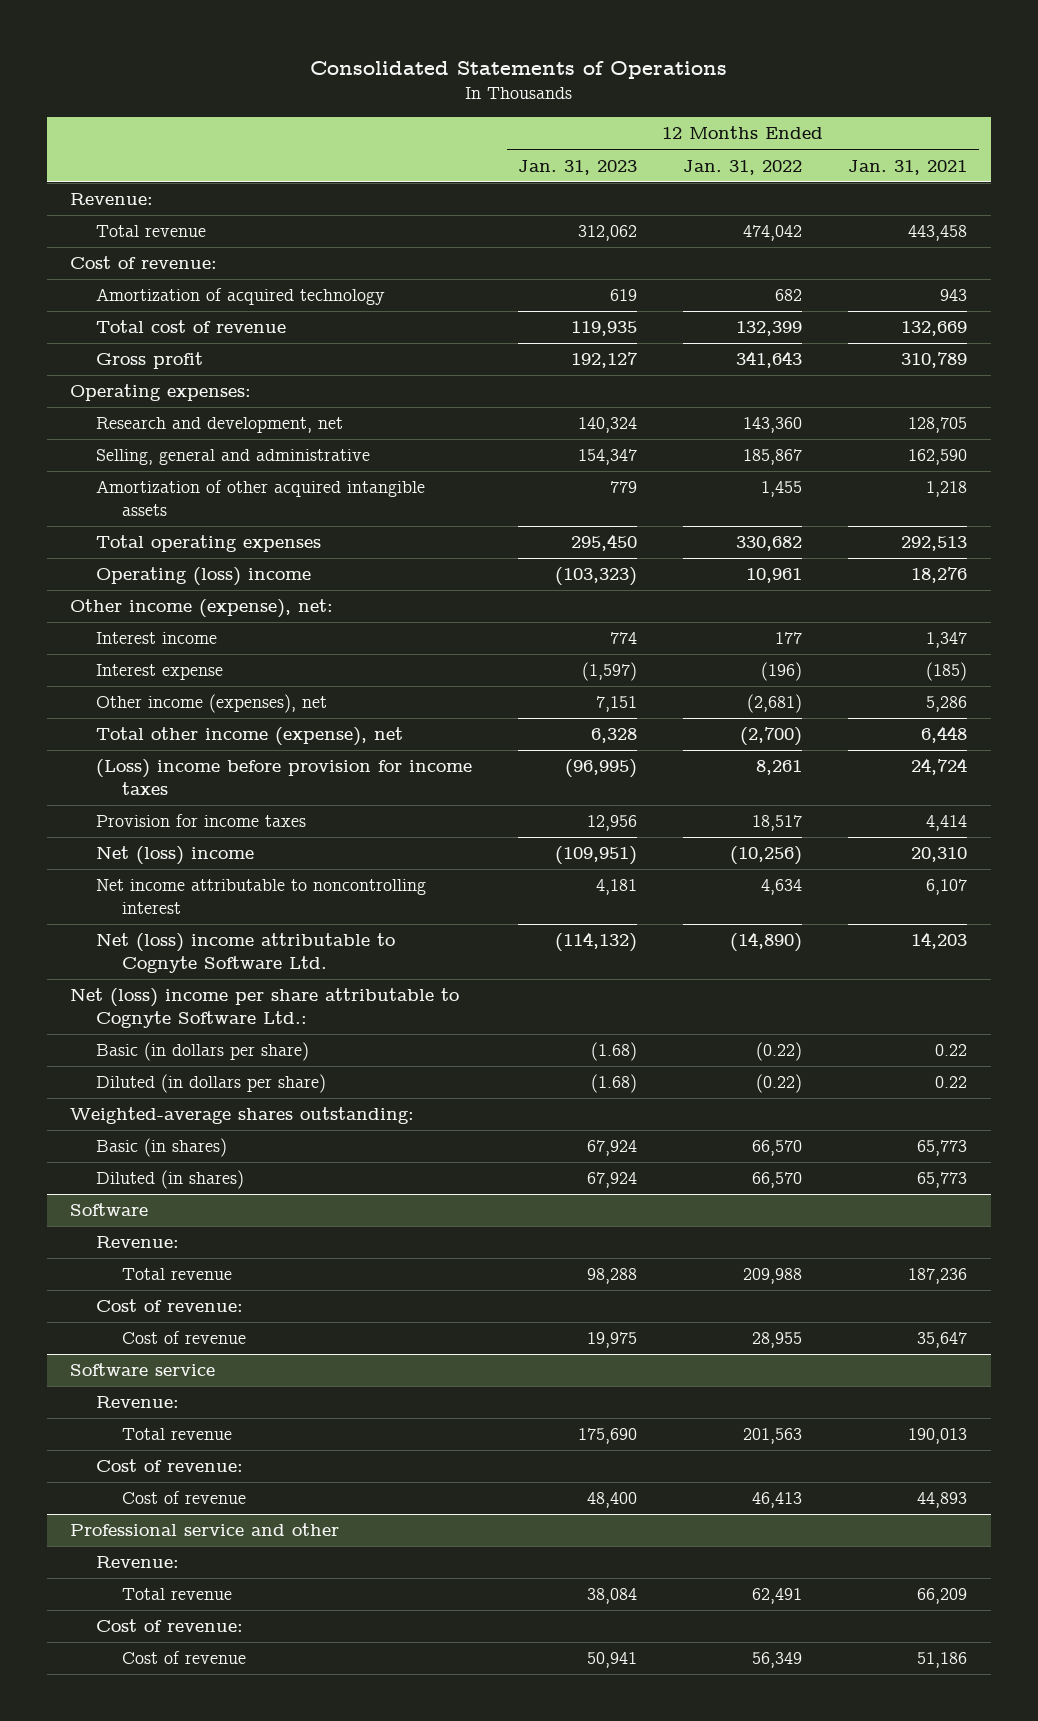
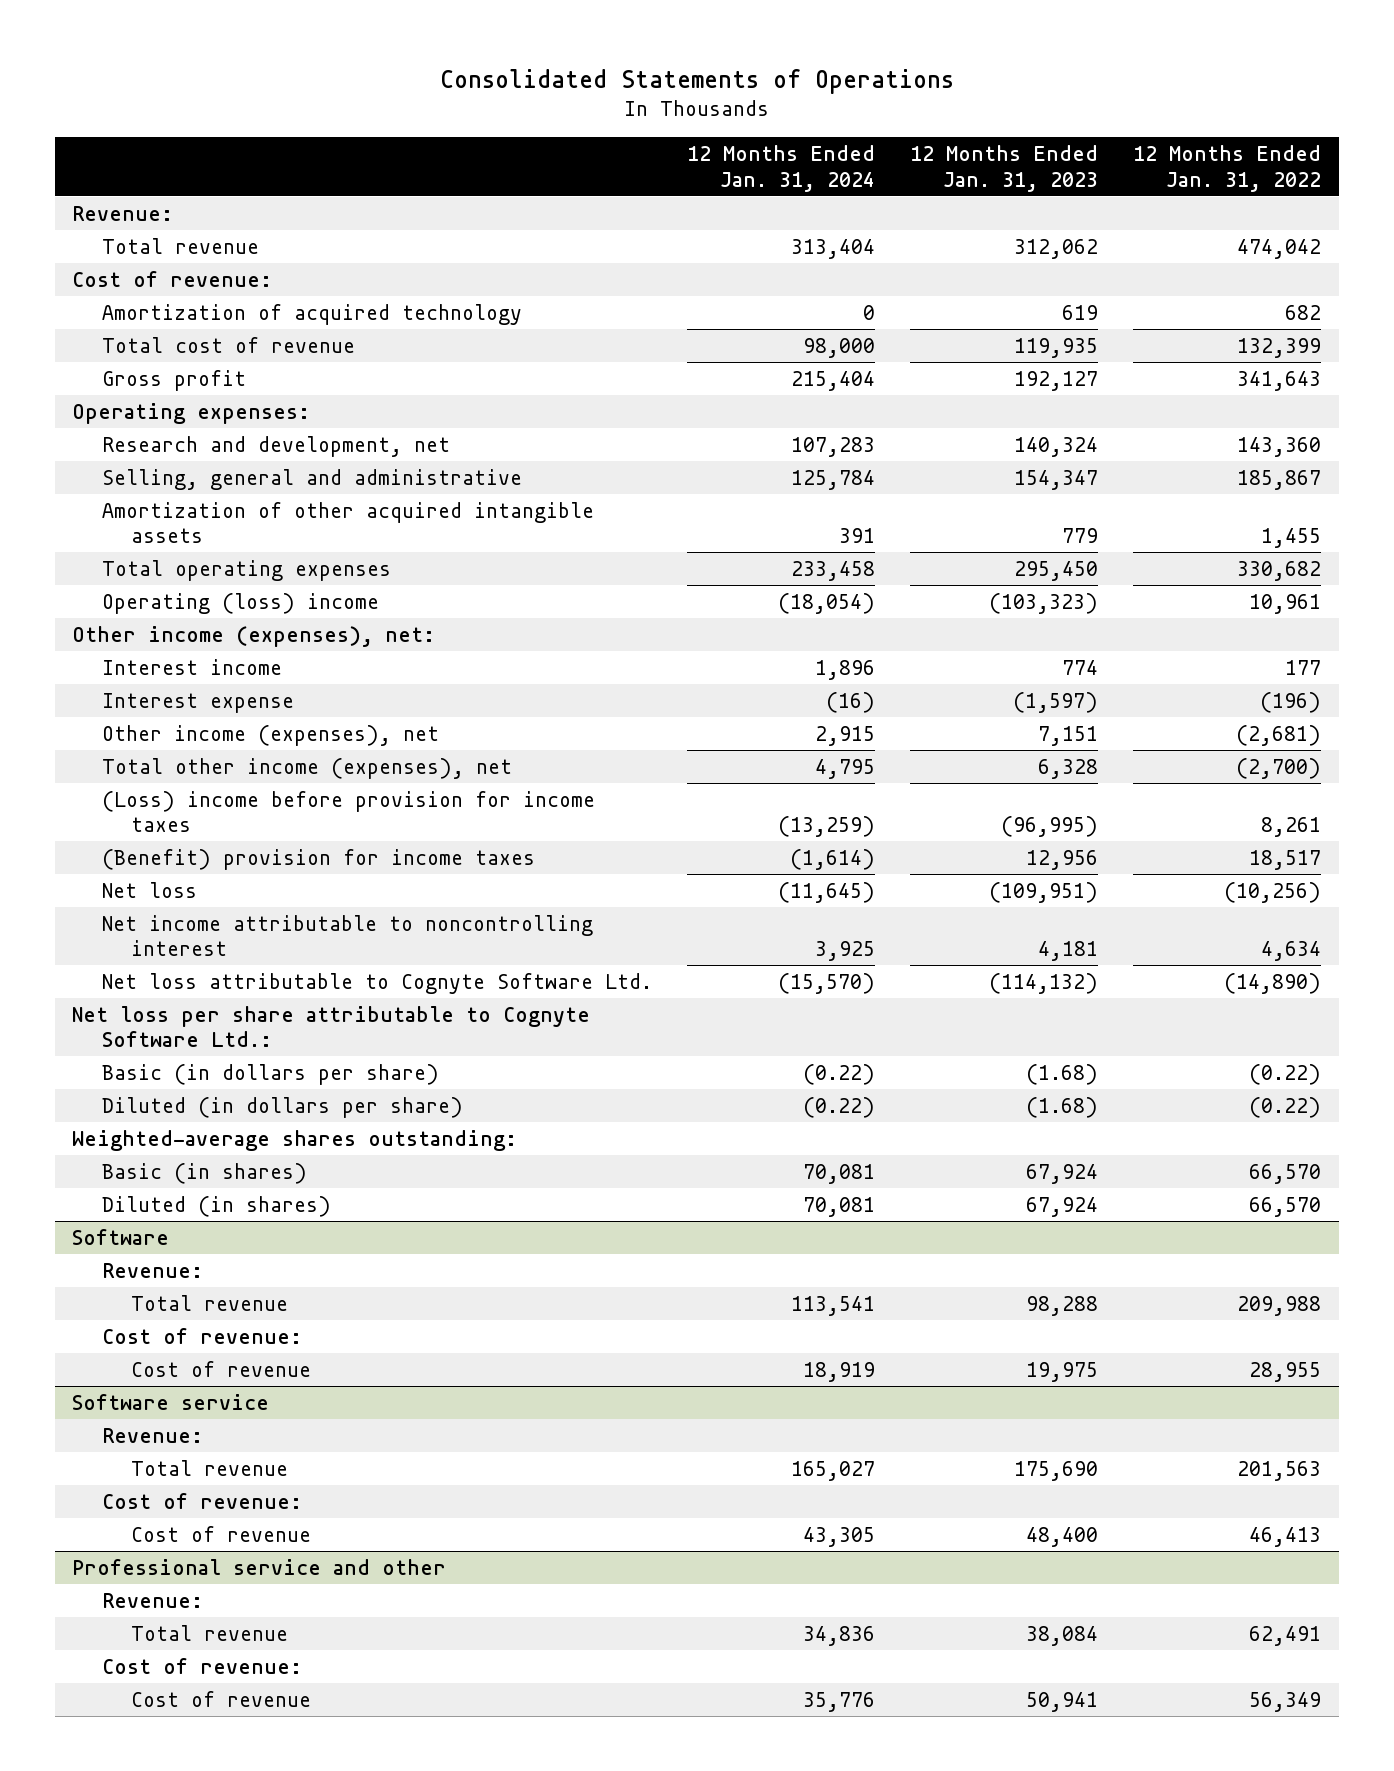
[848,159,968,175] Jan. 31, 2021 -> none
none -> [686,145,875,192] 12 Months Ended Jan. 31, 2024
[70,599,334,619] Other income (expense), net: -> [72,625,436,647] Other income (expenses), net:
[96,727,404,747] Total other income (expense), net -> [101,757,512,779] Total other income (expenses), net
[96,814,307,828] Provision for income taxes -> [101,848,535,870] (Benefit) provision for income taxes
[96,846,255,866] Net (loss) income -> [101,881,197,898] Net loss
[96,933,396,973] Net (loss) income attributable to Cognyte Software Ltd. -> [101,972,652,994] Net loss attributable to Cognyte Software Ltd.
[70,988,460,1028] Net (loss) income per share attributable to Cognyte Software Ltd.: -> [72,1005,591,1048] Net loss per share attributable to Cognyte Software Ltd.:

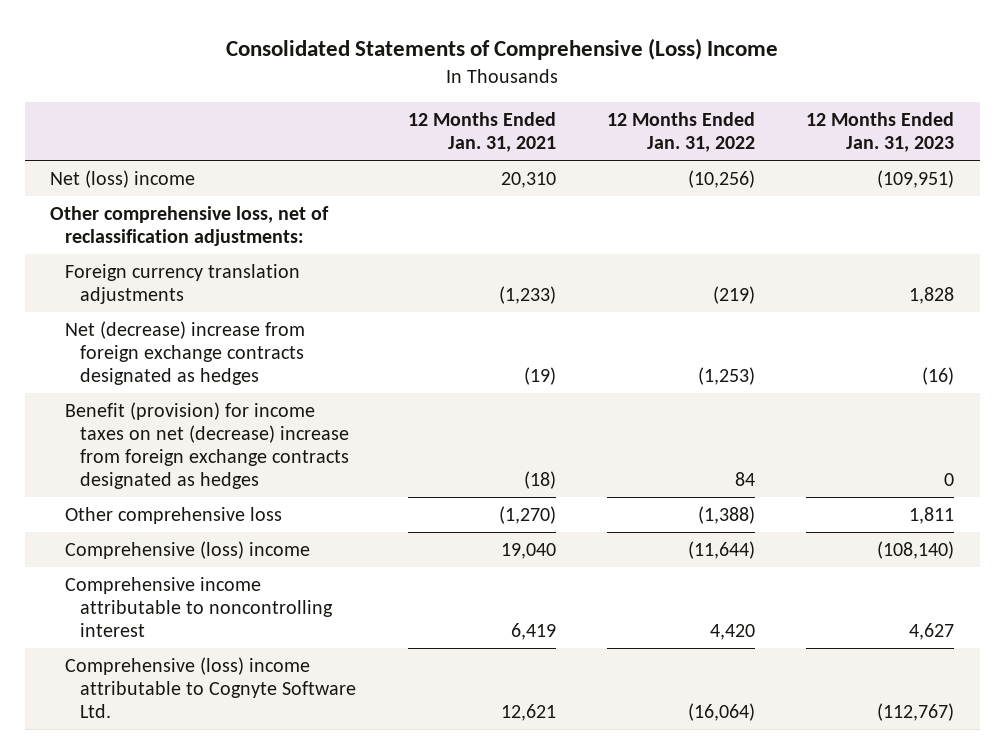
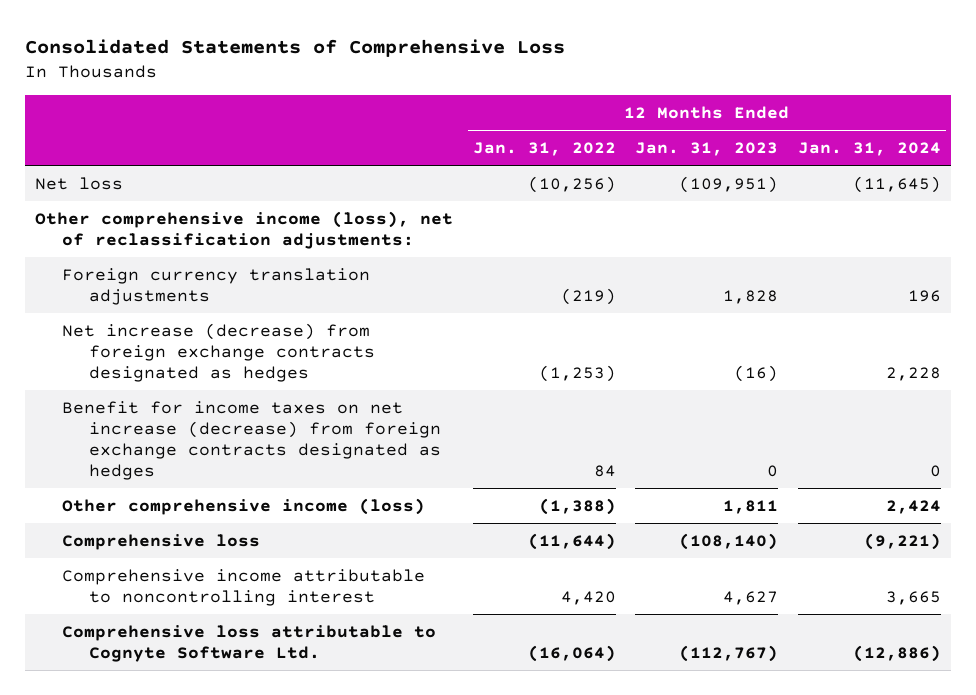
[226,37,779,60] Consolidated Statements of Comprehensive (Loss) Income -> [25,39,566,58] Consolidated Statements of Comprehensive Loss
[407,112,556,153] 12 Months Ended Jan. 31, 2021 -> none
none -> [798,142,942,157] Jan. 31, 2024
[50,169,196,188] Net (loss) income -> [35,176,124,190] Net loss
[50,205,330,246] Other comprehensive loss, net of reclassification adjustments: -> [35,210,454,249] Other comprehensive income (loss), net of reclassification adjustments:
[65,320,306,385] Net (decrease) increase from foreign exchange contracts designated as hedges -> [62,322,375,382] Net increase (decrease) from foreign exchange contracts designated as hedges
[65,401,350,489] Benefit (provision) for income taxes on net (decrease) increase from foreign exchange contracts designated as hedges -> [62,400,441,480] Benefit for income taxes on net increase (decrease) from foreign exchange contracts designated as hedges
[65,506,283,524] Other comprehensive loss -> [62,497,426,515] Other comprehensive income (loss)
[65,540,311,559] Comprehensive (loss) income -> [62,533,261,550] Comprehensive loss
[65,656,357,718] Comprehensive (loss) income attributable to Cognyte Software Ltd. -> [62,624,437,662] Comprehensive loss attributable to Cognyte Software Ltd.

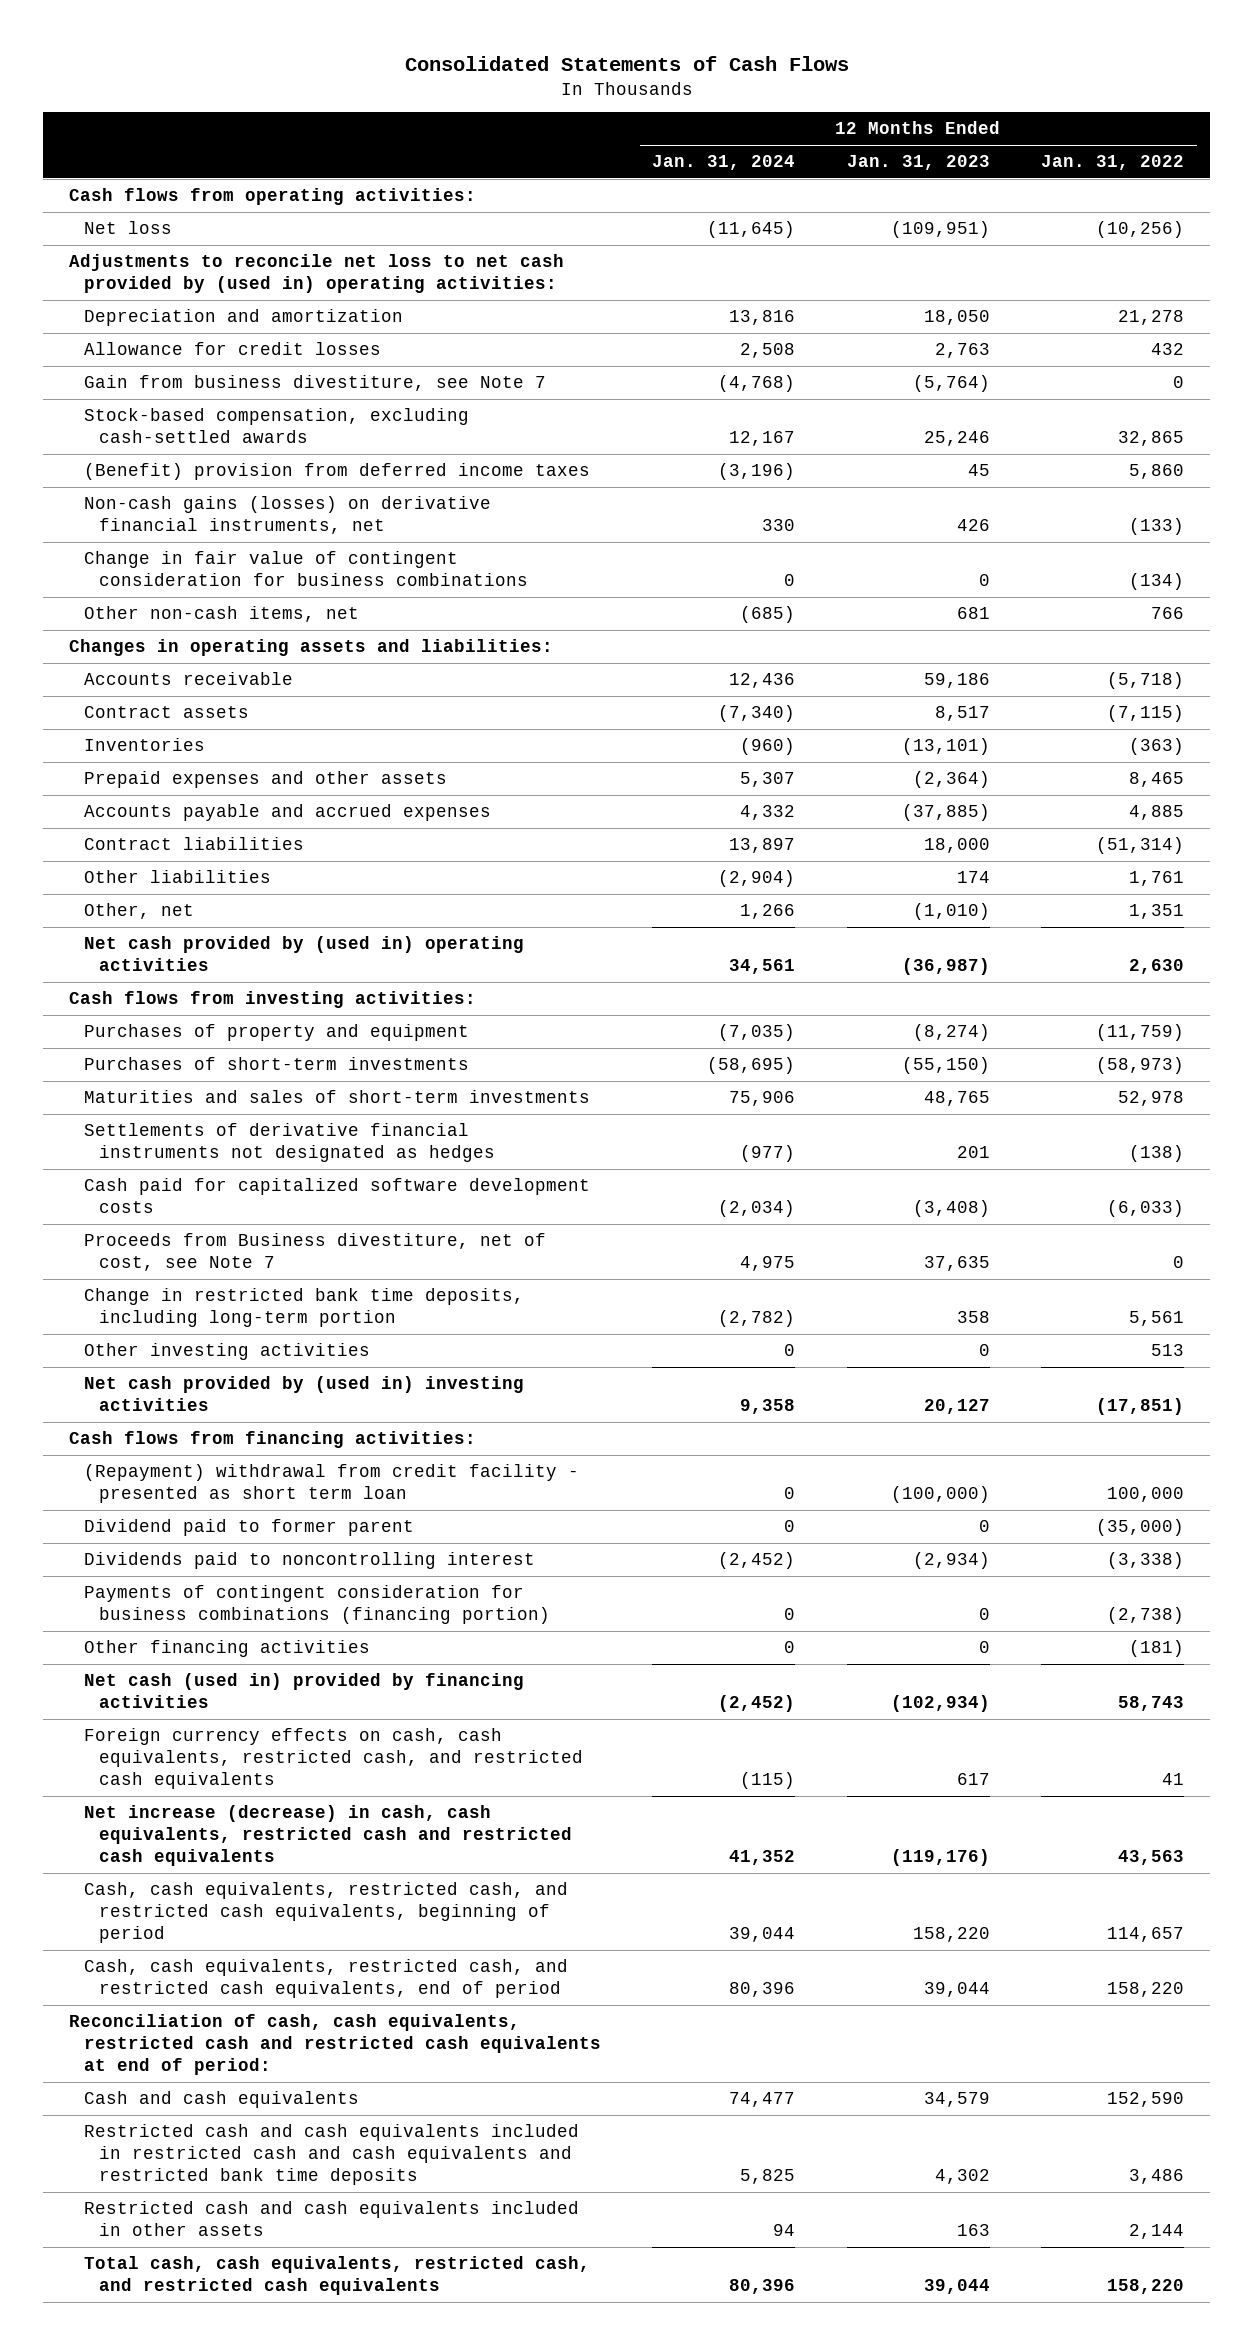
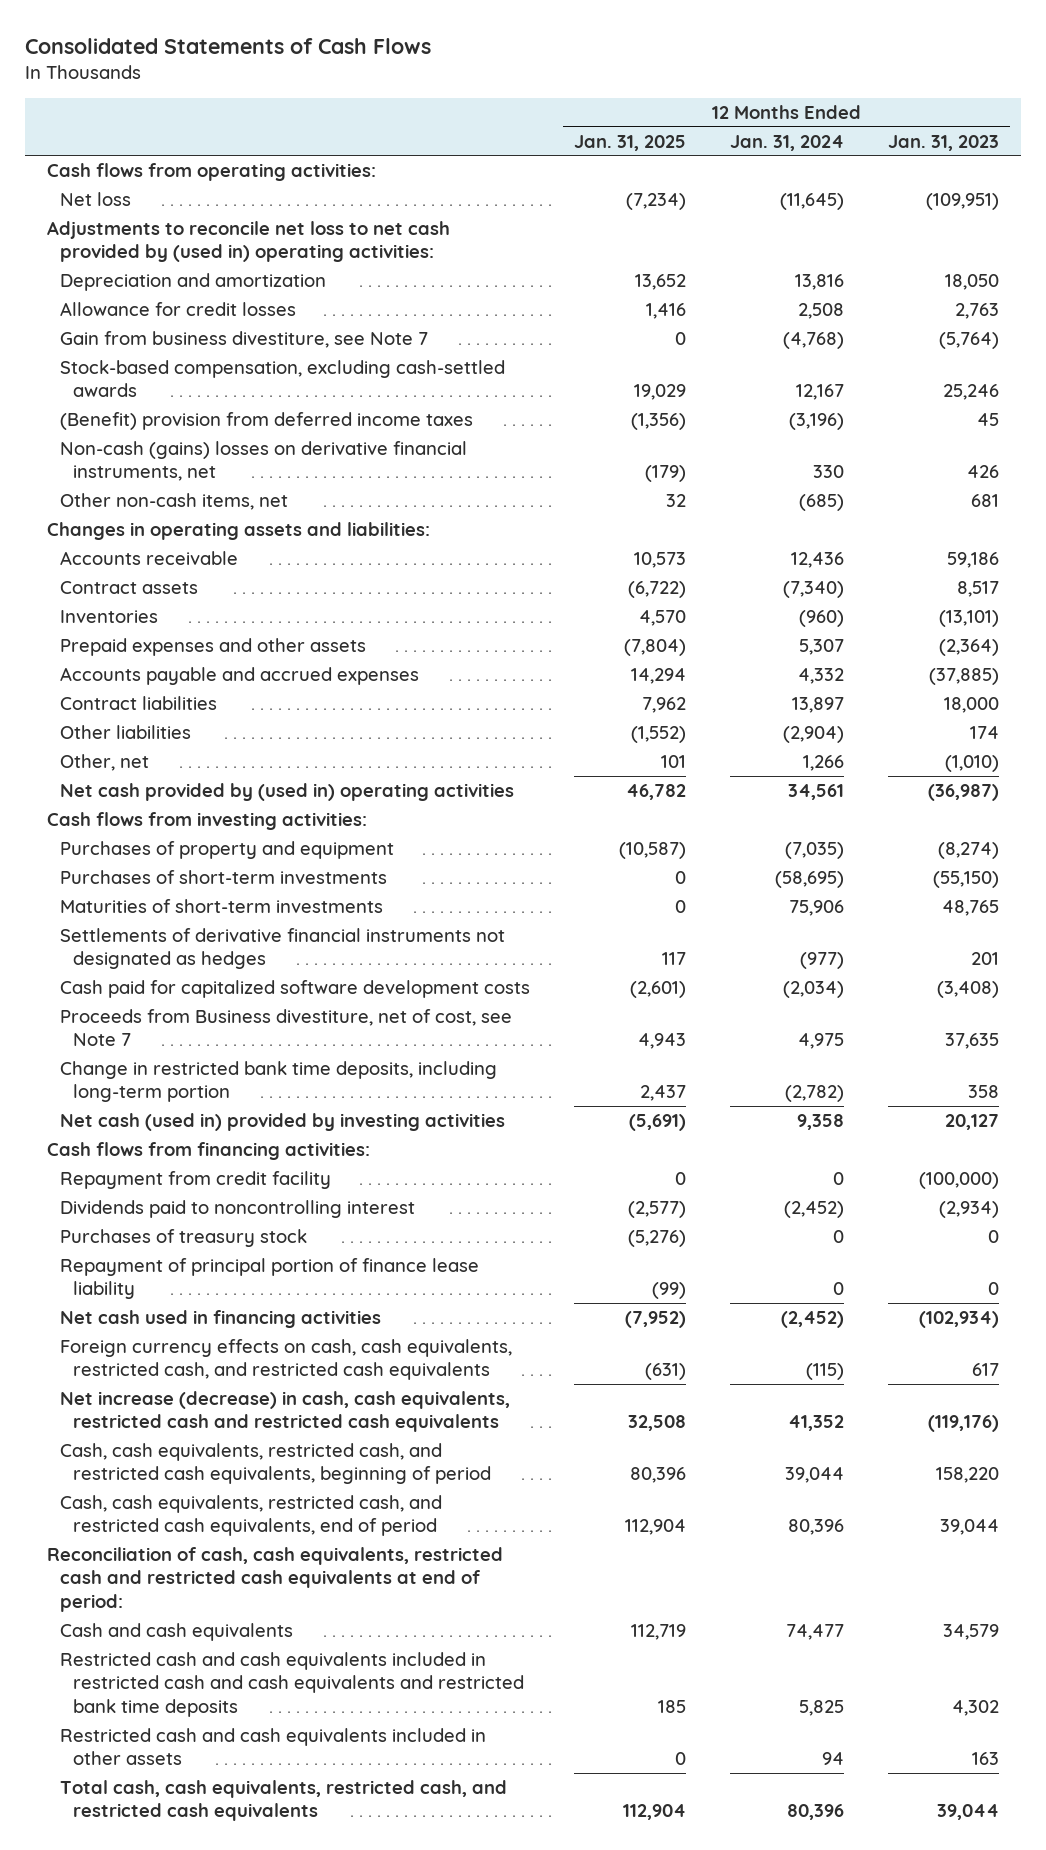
[1041,155,1185,171] Jan. 31, 2022 -> none
none -> [574,134,687,151] Jan. 31, 2025
[84,551,529,587] Change in fair value of contingent consideration for business combinations -> none
[84,496,492,535] Non-cash gains (losses) on derivative financial instruments, net -> [60,441,468,482] Non-cash (gains) losses on derivative financial instruments, net
[84,1090,591,1104] Maturities and sales of short-term investments -> [60,899,384,914] Maturities of short-term investments
[84,1343,371,1361] Other investing activities -> none
[84,1376,525,1412] Net cash provided by (used in) investing activities -> [60,1113,506,1132] Net cash (used in) provided by investing activities
[84,1519,415,1537] Dividend paid to former parent -> none
[84,1464,580,1504] (Repayment) withdrawal from credit facility - presented as short term loan -> [60,1171,332,1190] Repayment from credit facility
[84,1585,551,1625] Payments of contingent consideration for business combinations (financing portion) -> none
[84,1640,371,1658] Other financing activities -> none
none -> [60,1229,308,1248] Purchases of treasury stock
none -> [60,1258,480,1300] Repayment of principal portion of finance lease liability
[84,1673,525,1709] Net cash (used in) provided by financing activities -> [60,1310,382,1329] Net cash used in financing activities

